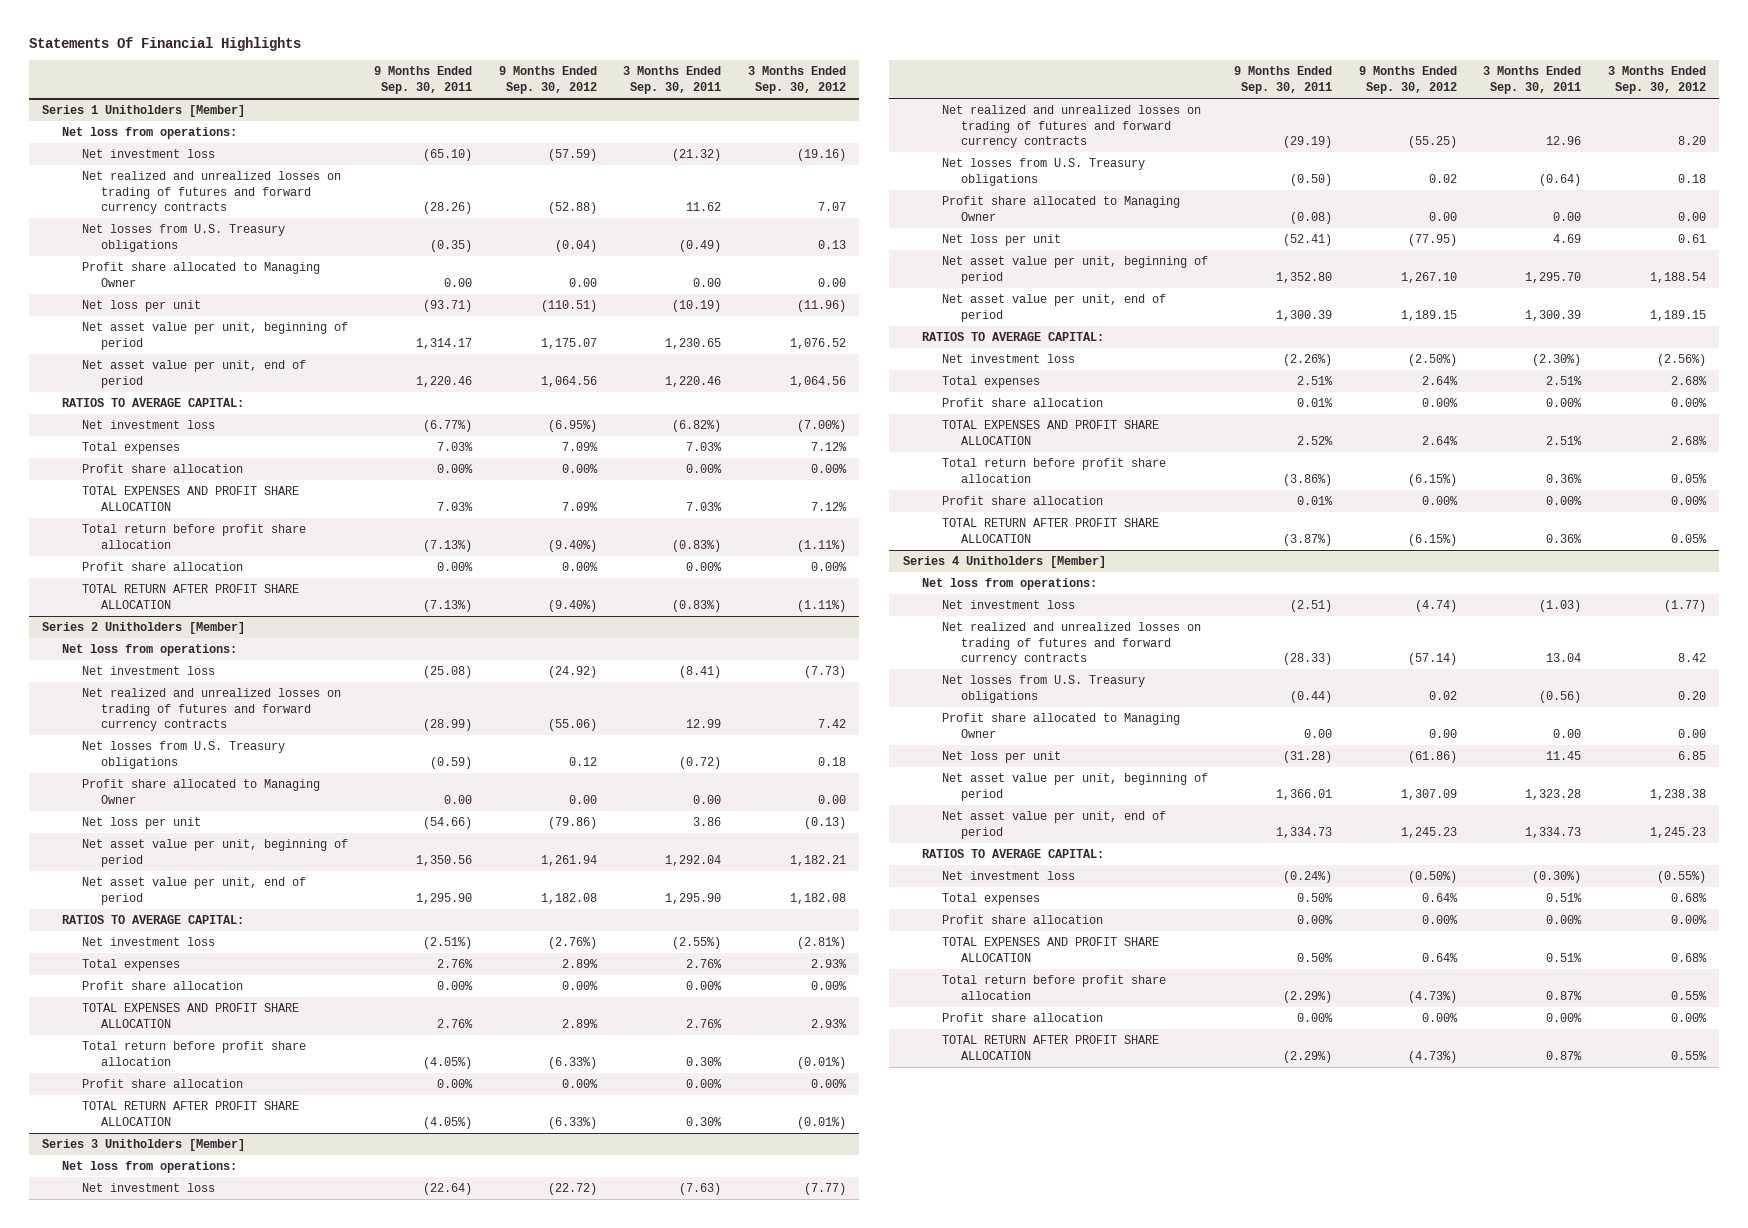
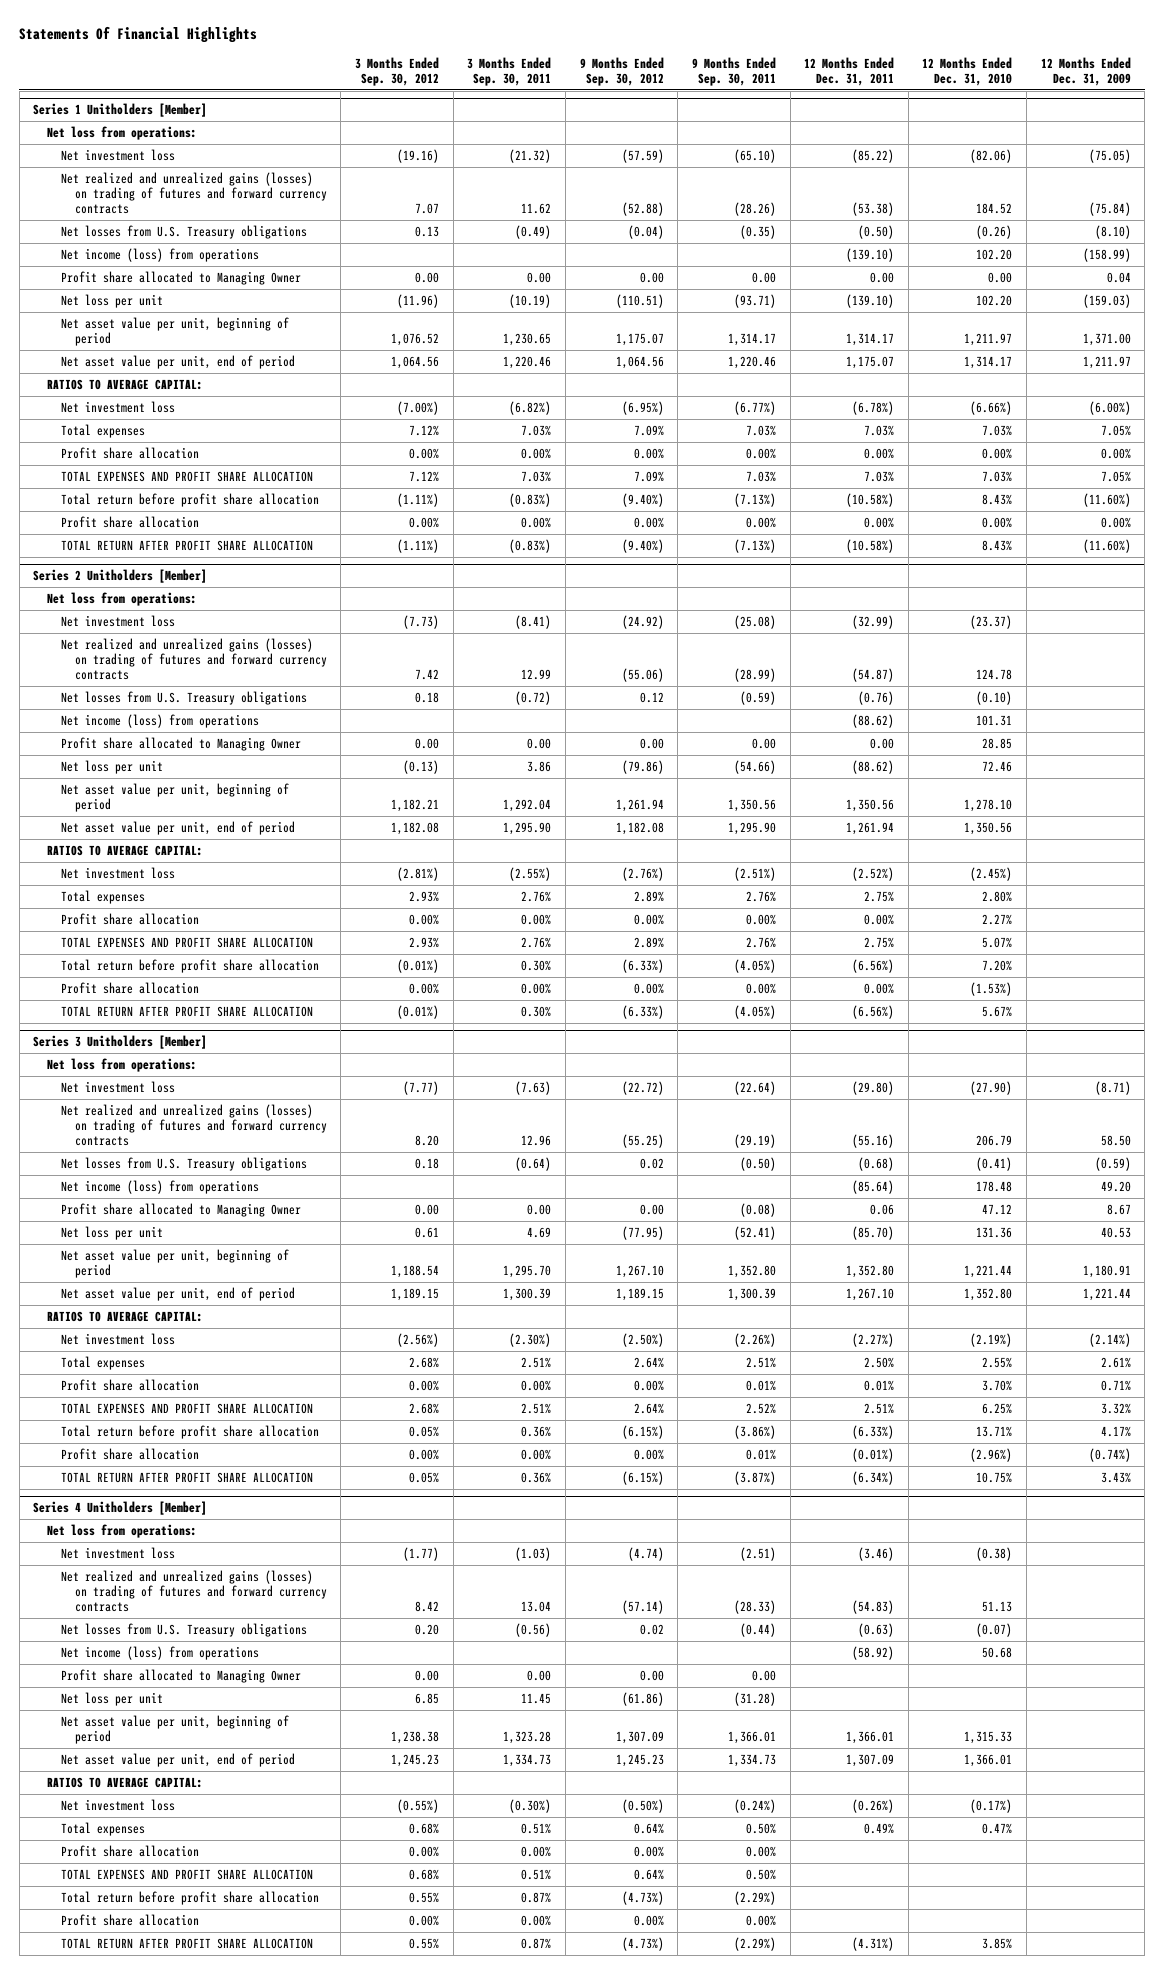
none -> [804,56,895,86] 12 Months Ended Dec. 31, 2011
none -> [922,56,1013,86] 12 Months Ended Dec. 31, 2010
none -> [1040,56,1131,86] 12 Months Ended Dec. 31, 2009
[81,171,341,215] Net realized and unrealized losses on trading of futures and forward currency contracts -> [60,171,327,215] Net realized and unrealized gains (losses) on trading of futures and forward currency contracts
none -> [60,247,259,262] Net income (loss) from operations
[81,688,341,732] Net realized and unrealized losses on trading of futures and forward currency contracts -> [60,637,327,681] Net realized and unrealized gains (losses) on trading of futures and forward currency contracts
none -> [60,713,259,728] Net income (loss) from operations
[941,105,1201,149] Net realized and unrealized losses on trading of futures and forward currency contracts -> [60,1103,327,1147] Net realized and unrealized gains (losses) on trading of futures and forward currency contracts
none -> [60,1179,259,1194] Net income (loss) from operations
[941,622,1201,666] Net realized and unrealized losses on trading of futures and forward currency contracts -> [60,1569,327,1613] Net realized and unrealized gains (losses) on trading of futures and forward currency contracts
none -> [60,1645,259,1660] Net income (loss) from operations

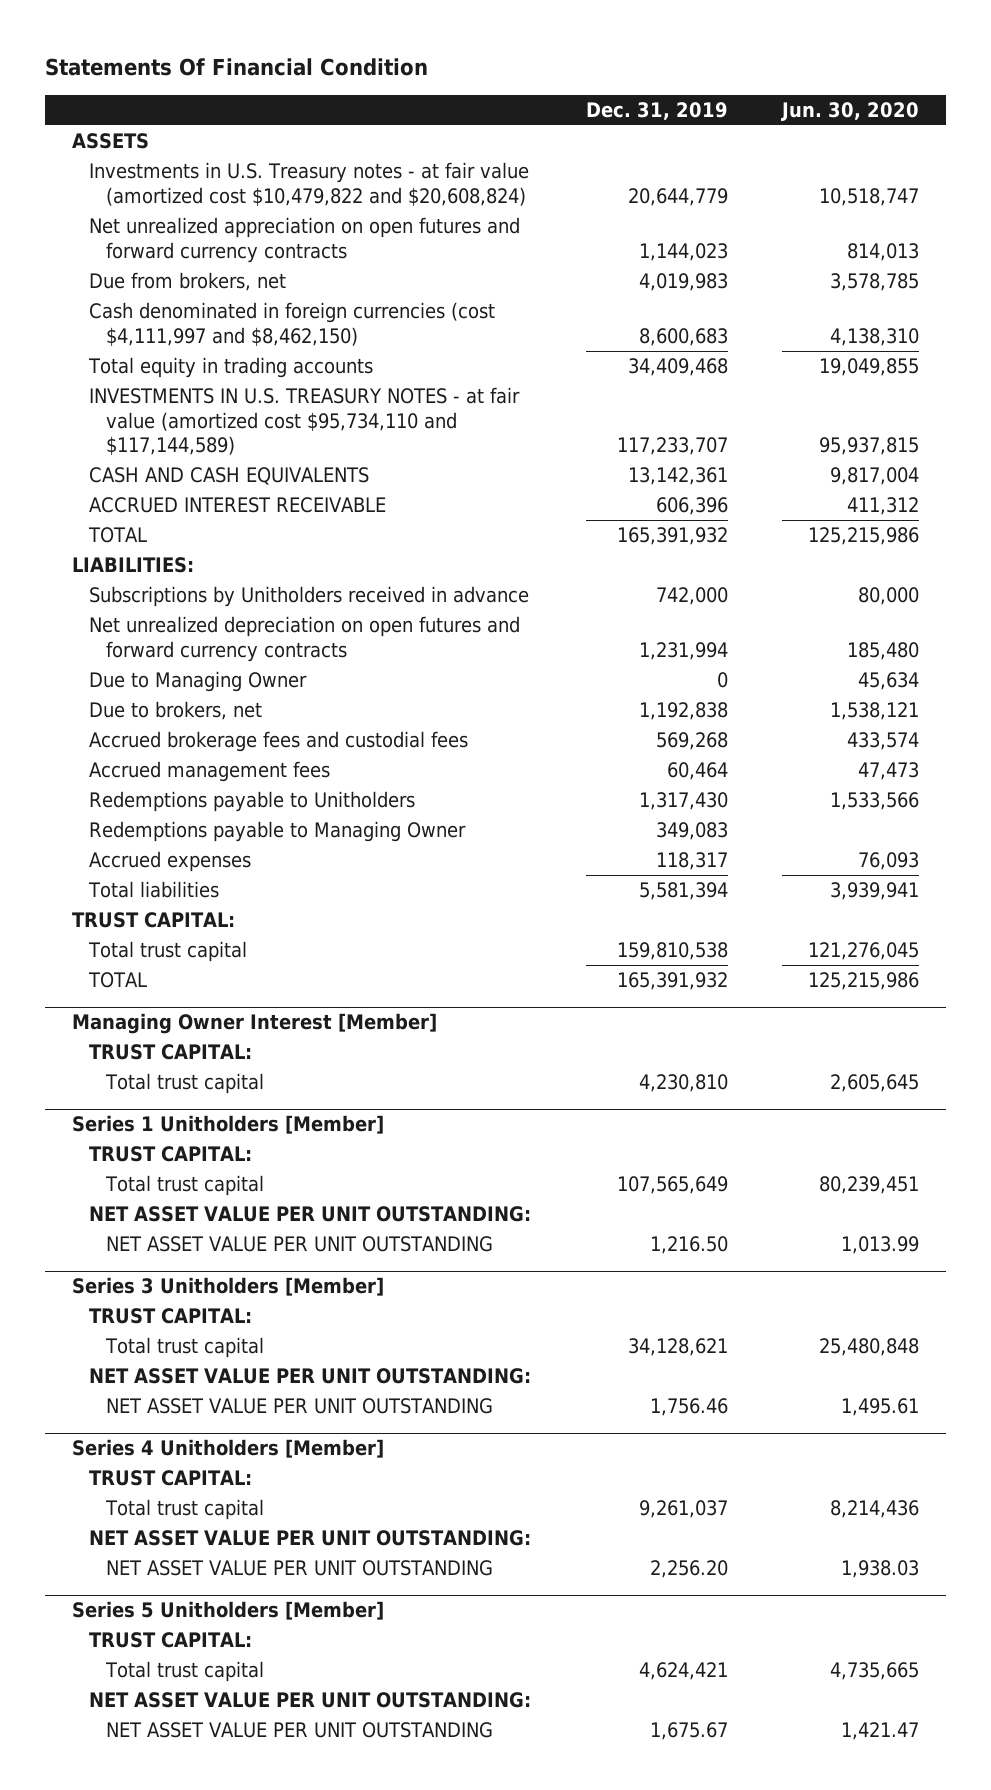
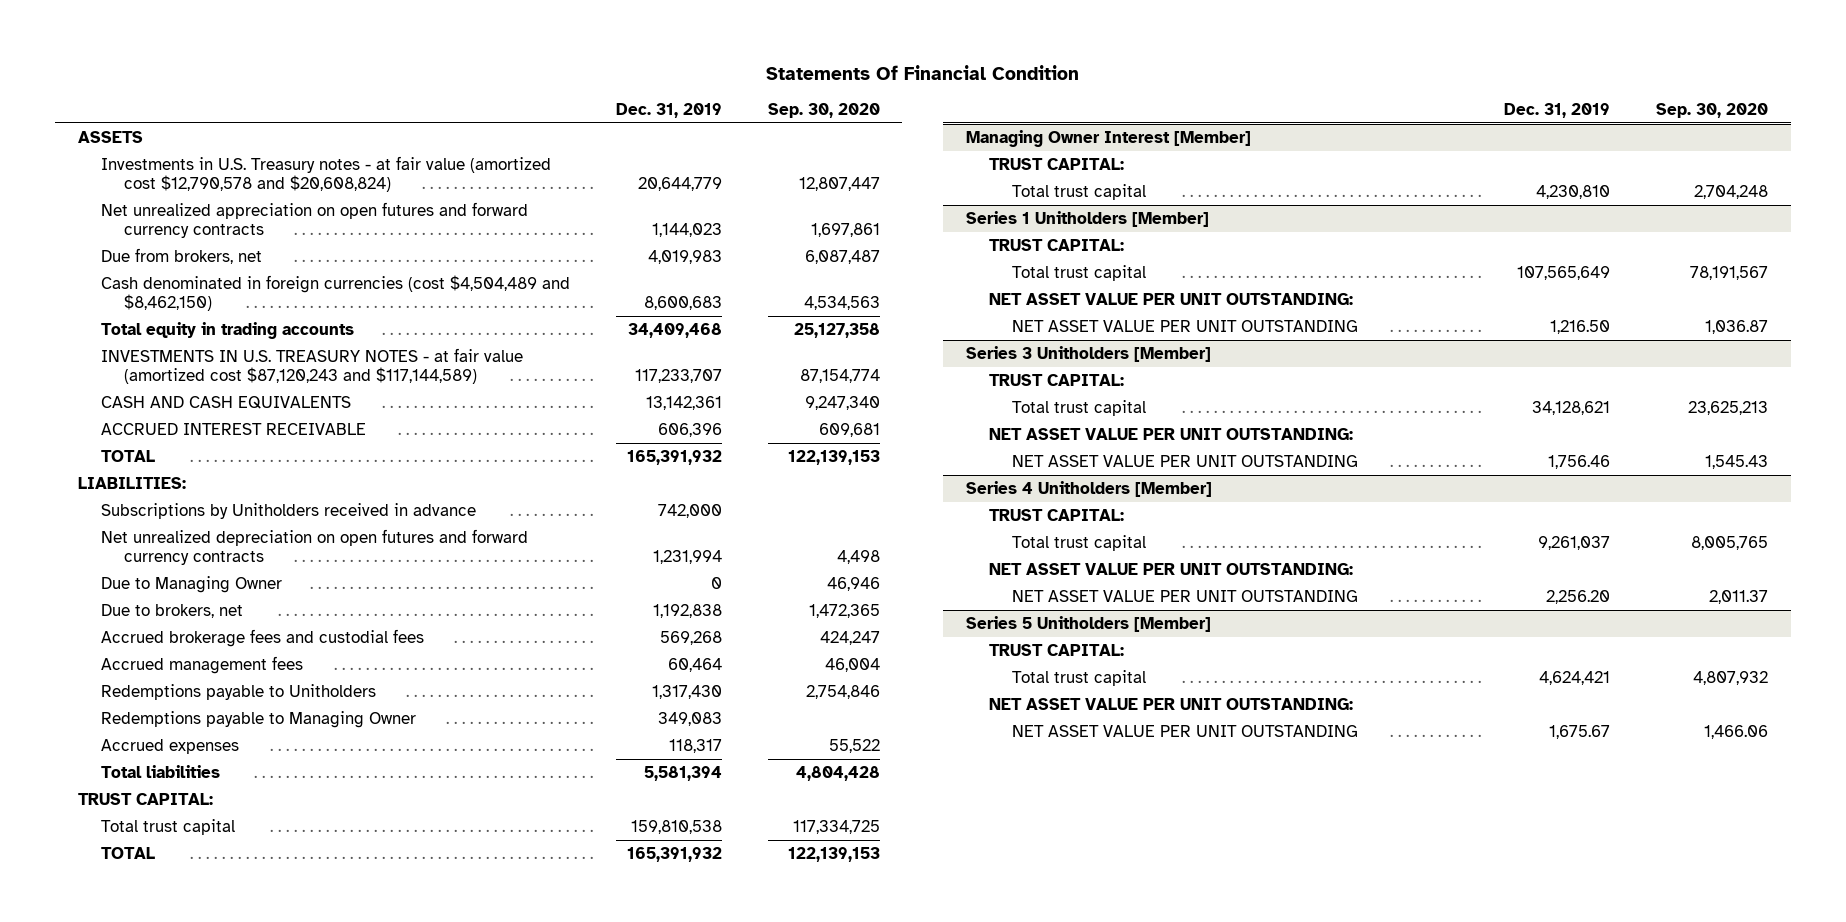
[780,101,919,121] Jun. 30, 2020 -> none
none -> [767,103,880,119] Sep. 30, 2020
[89,162,530,206] Investments in U.S. Treasury notes - at fair value (amortized cost $10,479,822 and $20,608,824) -> [100,155,551,192] Investments in U.S. Treasury notes - at fair value (amortized cost $12,790,578 and $20,608,824)
[89,302,496,346] Cash denominated in foreign currencies (cost $4,111,997 and $8,462,150) -> [100,274,570,311] Cash denominated in foreign currencies (cost $4,504,489 and $8,462,150)
[89,387,521,456] INVESTMENTS IN U.S. TREASURY NOTES - at fair value (amortized cost $95,734,110 and $117,144,589) -> [100,347,523,384] INVESTMENTS IN U.S. TREASURY NOTES - at fair value (amortized cost $87,120,243 and $117,144,589)

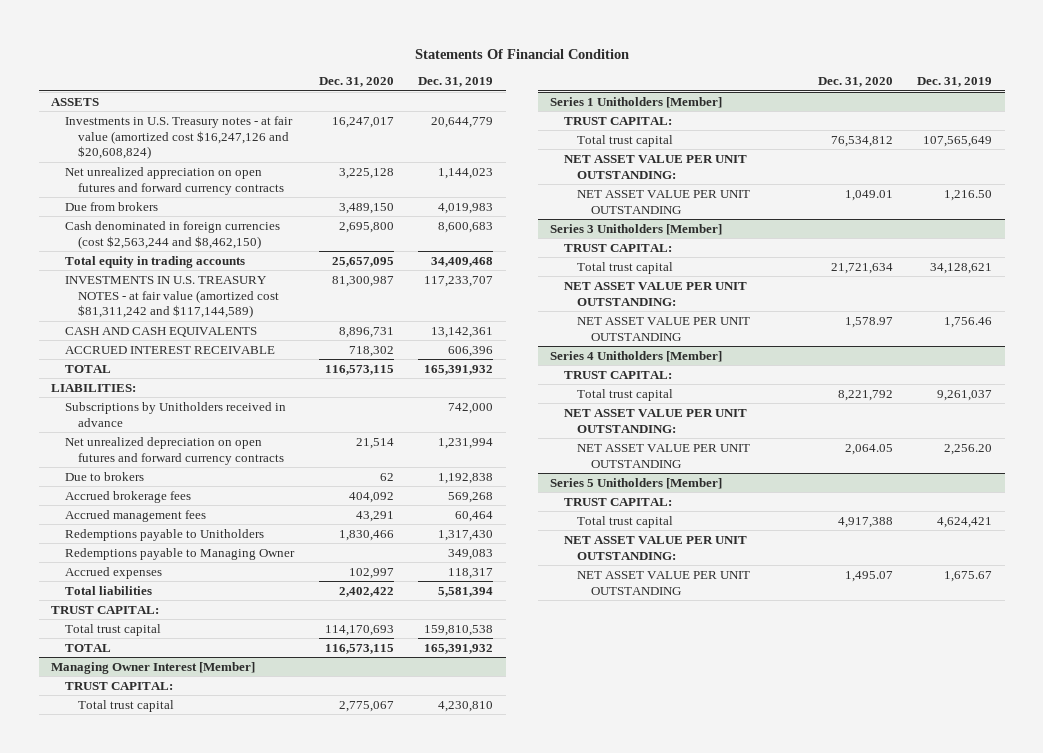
[767,103,880,119] Sep. 30, 2020 -> none
none -> [318,77,394,88] Dec. 31, 2020
[100,155,551,192] Investments in U.S. Treasury notes - at fair value (amortized cost $12,790,578 and $20,608,824) -> [64,115,293,160] Investments in U.S. Treasury notes - at fair value (amortized cost $16,247,126 and $20,608,824)
[100,247,262,264] Due from brokers, net -> [64,201,158,211] Due from brokers
[100,274,570,311] Cash denominated in foreign currencies (cost $4,504,489 and $8,462,150) -> [64,220,280,249] Cash denominated in foreign currencies (cost $2,563,244 and $8,462,150)
[100,347,523,384] INVESTMENTS IN U.S. TREASURY NOTES - at fair value (amortized cost $87,120,243 and $117,144,589) -> [64,275,280,319] INVESTMENTS IN U.S. TREASURY NOTES - at fair value (amortized cost $81,311,242 and $117,144,589)
[100,575,282,593] Due to Managing Owner -> none
[100,603,243,618] Due to brokers, net -> [64,471,144,481] Due to brokers
[100,628,424,647] Accrued brokerage fees and custodial fees -> [64,490,191,503] Accrued brokerage fees

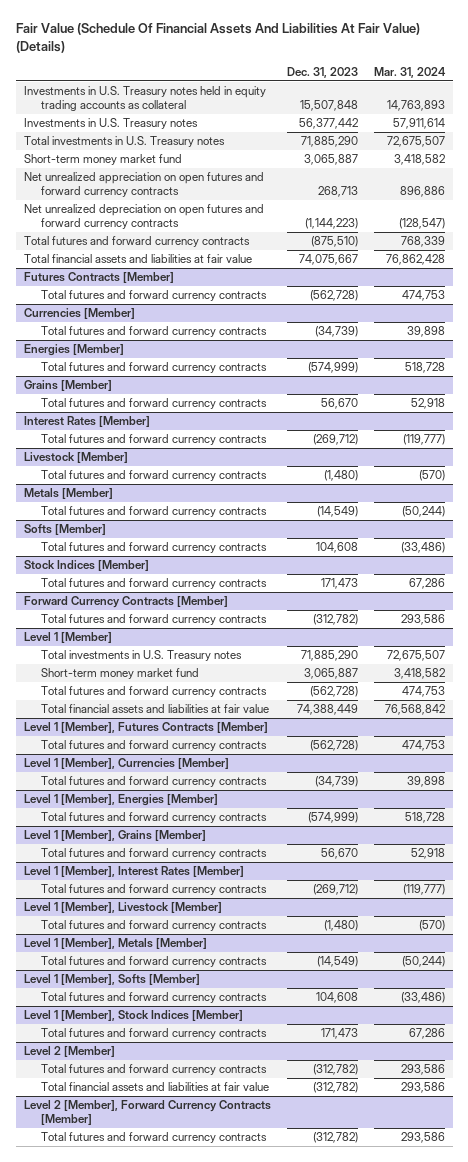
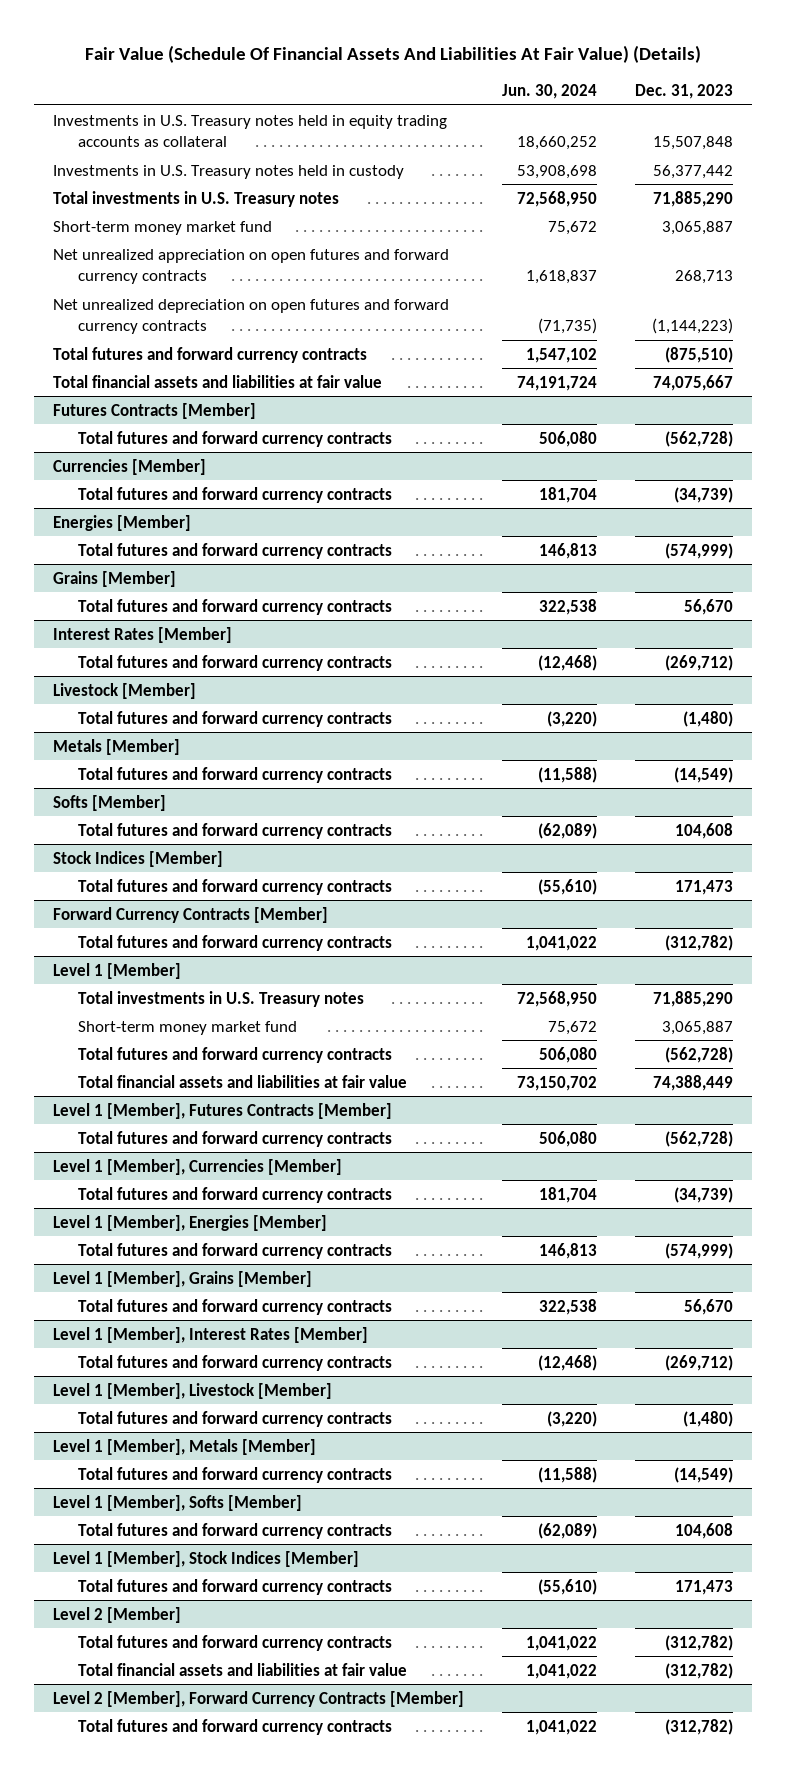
[373,66,446,78] Mar. 31, 2024 -> none
none -> [502,83,598,99] Jun. 30, 2024
[23,118,198,130] Investments in U.S. Treasury notes -> [53,164,405,179] Investments in U.S. Treasury notes held in custody

